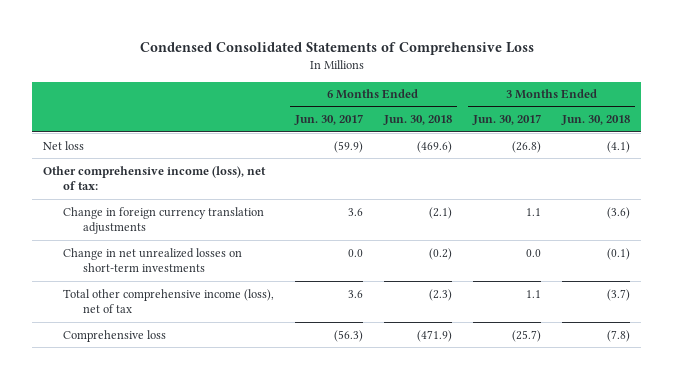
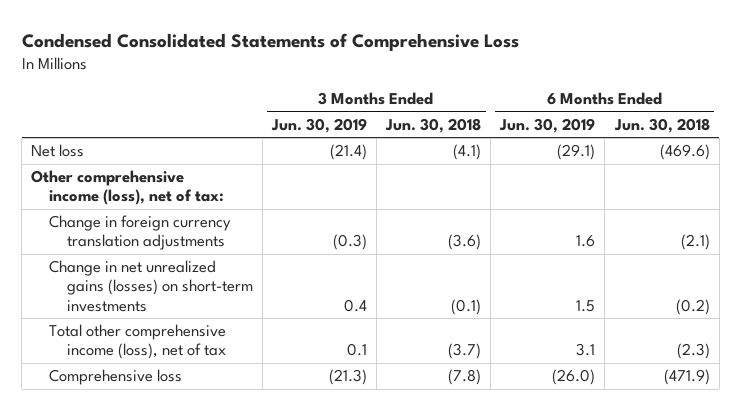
[293,114,363,126] Jun. 30, 2017 -> none
[472,114,542,126] Jun. 30, 2017 -> none
none -> [270,117,367,133] Jun. 30, 2019
none -> [499,117,596,133] Jun. 30, 2019
[62,247,242,273] Change in net unrealized losses on short-term investments -> [48,260,253,312] Change in net unrealized gains (losses) on short-term investments

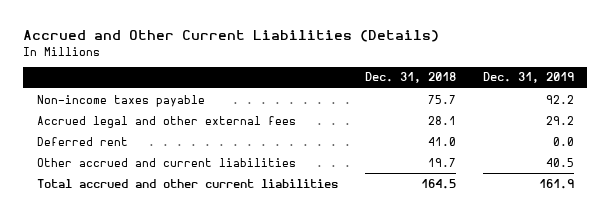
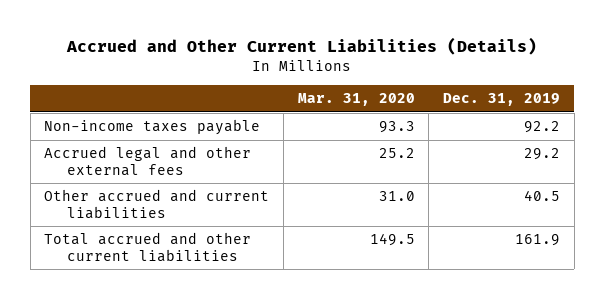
[364,72,456,84] Dec. 31, 2018 -> none
none -> [297,93,415,107] Mar. 31, 2020
[36,136,128,146] Deferred rent -> none

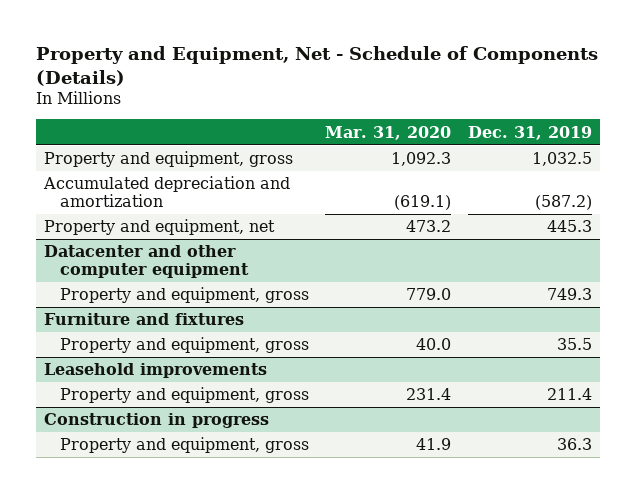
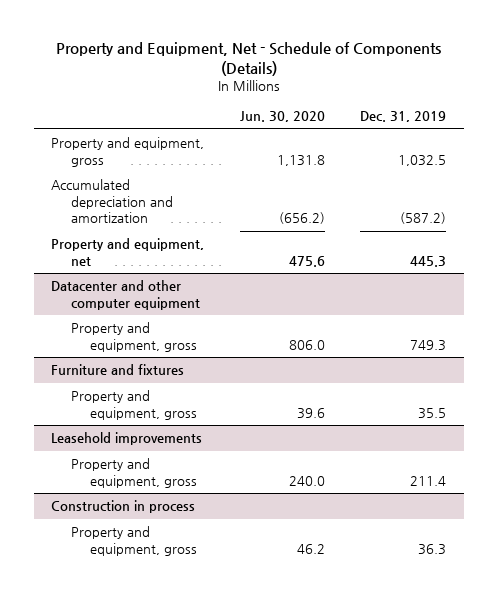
[325,125,452,140] Mar. 31, 2020 -> none
none -> [239,111,325,123] Jun. 30, 2020
[44,413,270,429] Construction in progress -> [51,500,196,514] Construction in process

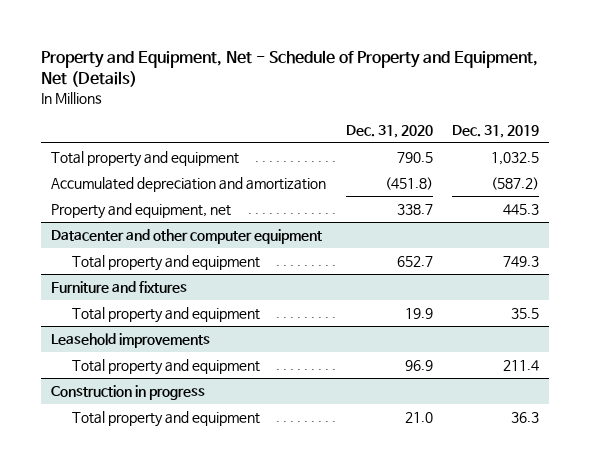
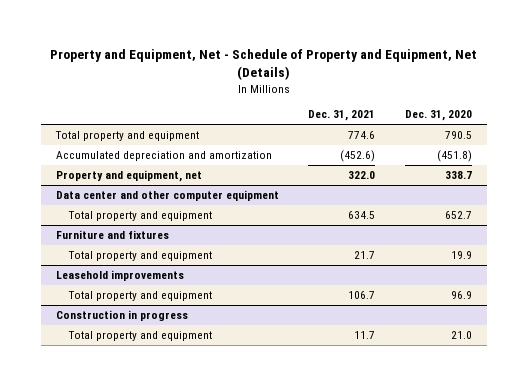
[452,124,540,138] Dec. 31, 2019 -> none
none -> [308,110,376,122] Dec. 31, 2021
[51,228,323,244] Datacenter and other computer equipment -> [55,190,279,202] Data center and other computer equipment

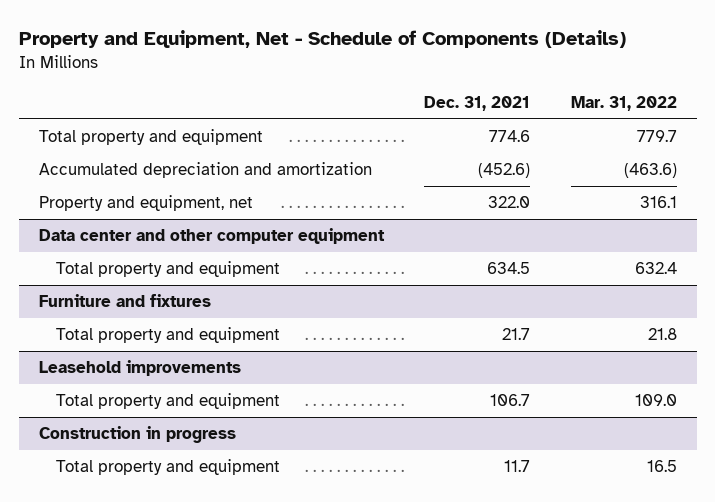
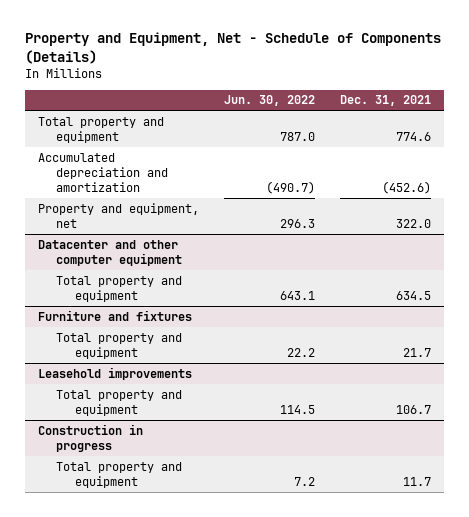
[570,96,677,112] Mar. 31, 2022 -> none
none -> [224,95,316,107] Jun. 30, 2022
[38,228,385,245] Data center and other computer equipment -> [37,239,183,266] Datacenter and other computer equipment

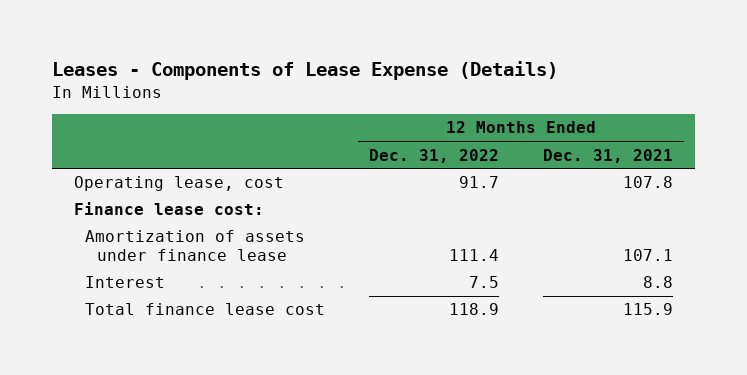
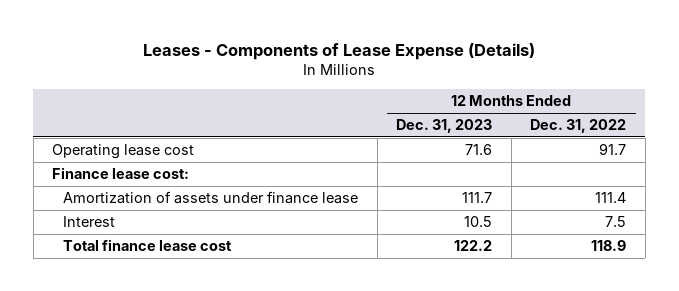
[543,148,674,163] Dec. 31, 2021 -> none
none -> [396,119,493,134] Dec. 31, 2023
[73,176,284,192] Operating lease, cost -> [52,144,195,160] Operating lease cost

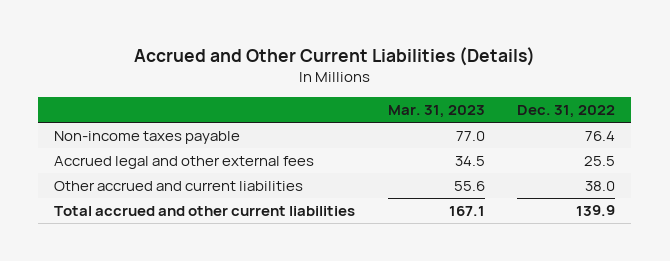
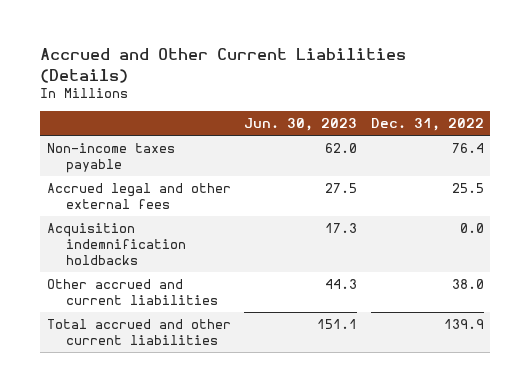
[387,105,485,119] Mar. 31, 2023 -> none
none -> [244,118,358,132] Jun. 30, 2023
none -> [46,223,186,266] Acquisition indemnification holdbacks

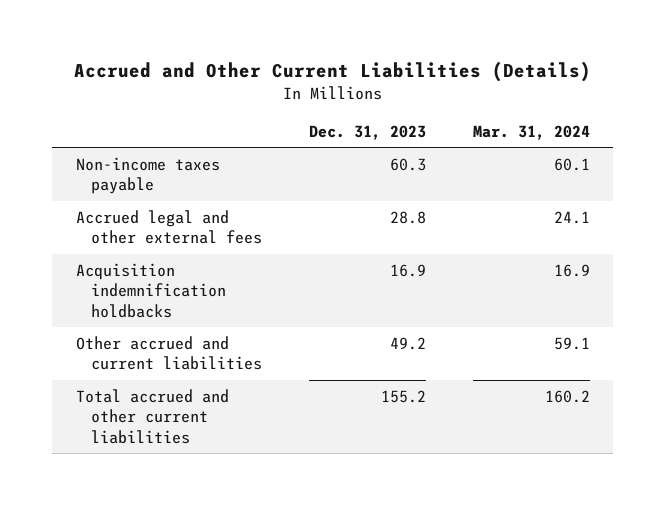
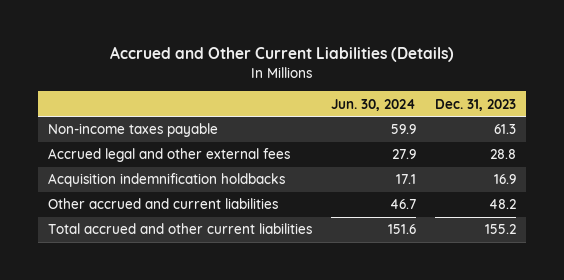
[472,124,590,140] Mar. 31, 2024 -> none
none -> [331,98,417,111] Jun. 30, 2024
[389,157,426,171] 60.3 -> [494,124,517,135] 61.3
[389,336,426,350] 49.2 -> [489,199,517,210] 48.2

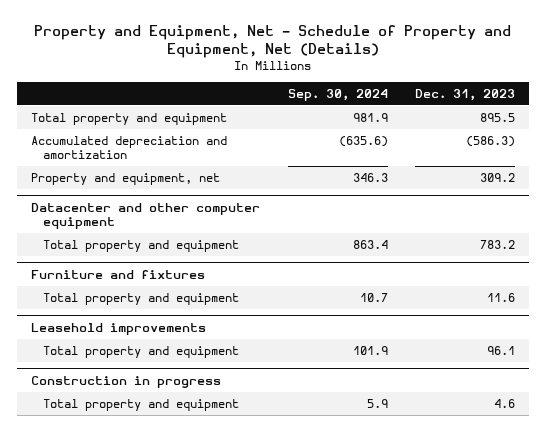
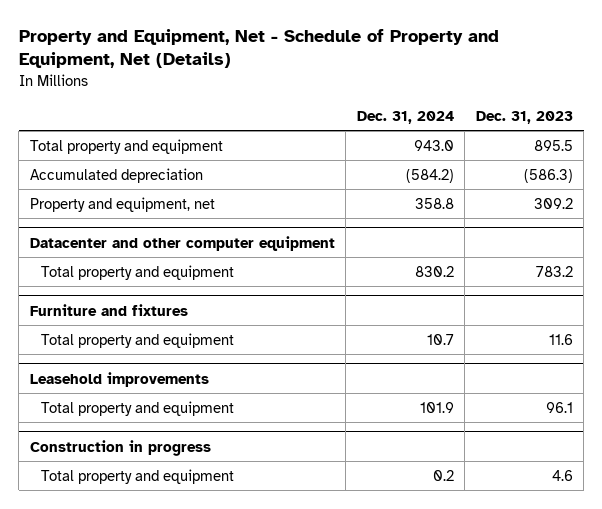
[287,88,388,101] Sep. 30, 2024 -> none
none -> [356,110,454,124] Dec. 31, 2024
[31,135,228,159] Accumulated depreciation and amortization -> [29,167,203,183] Accumulated depreciation

